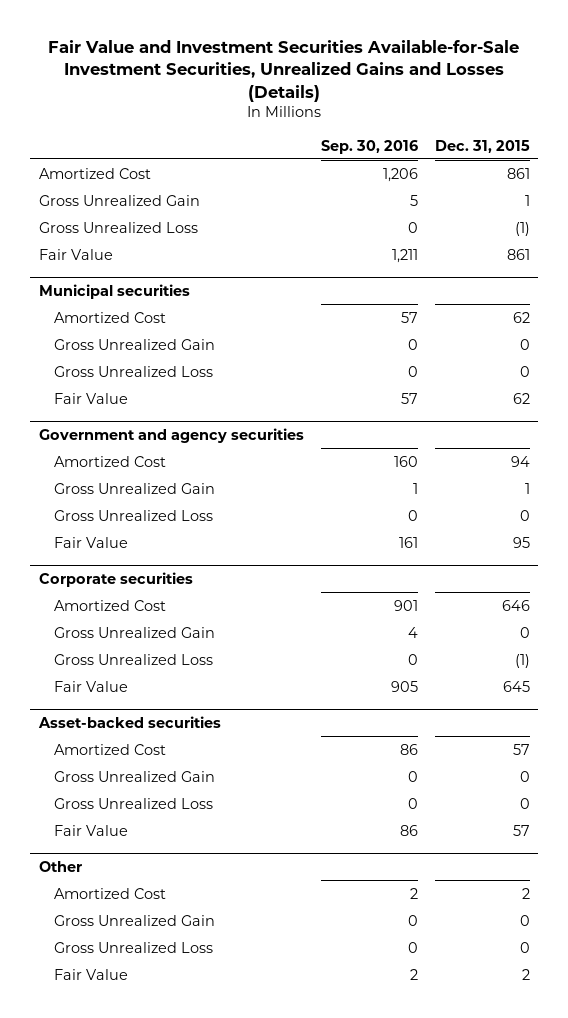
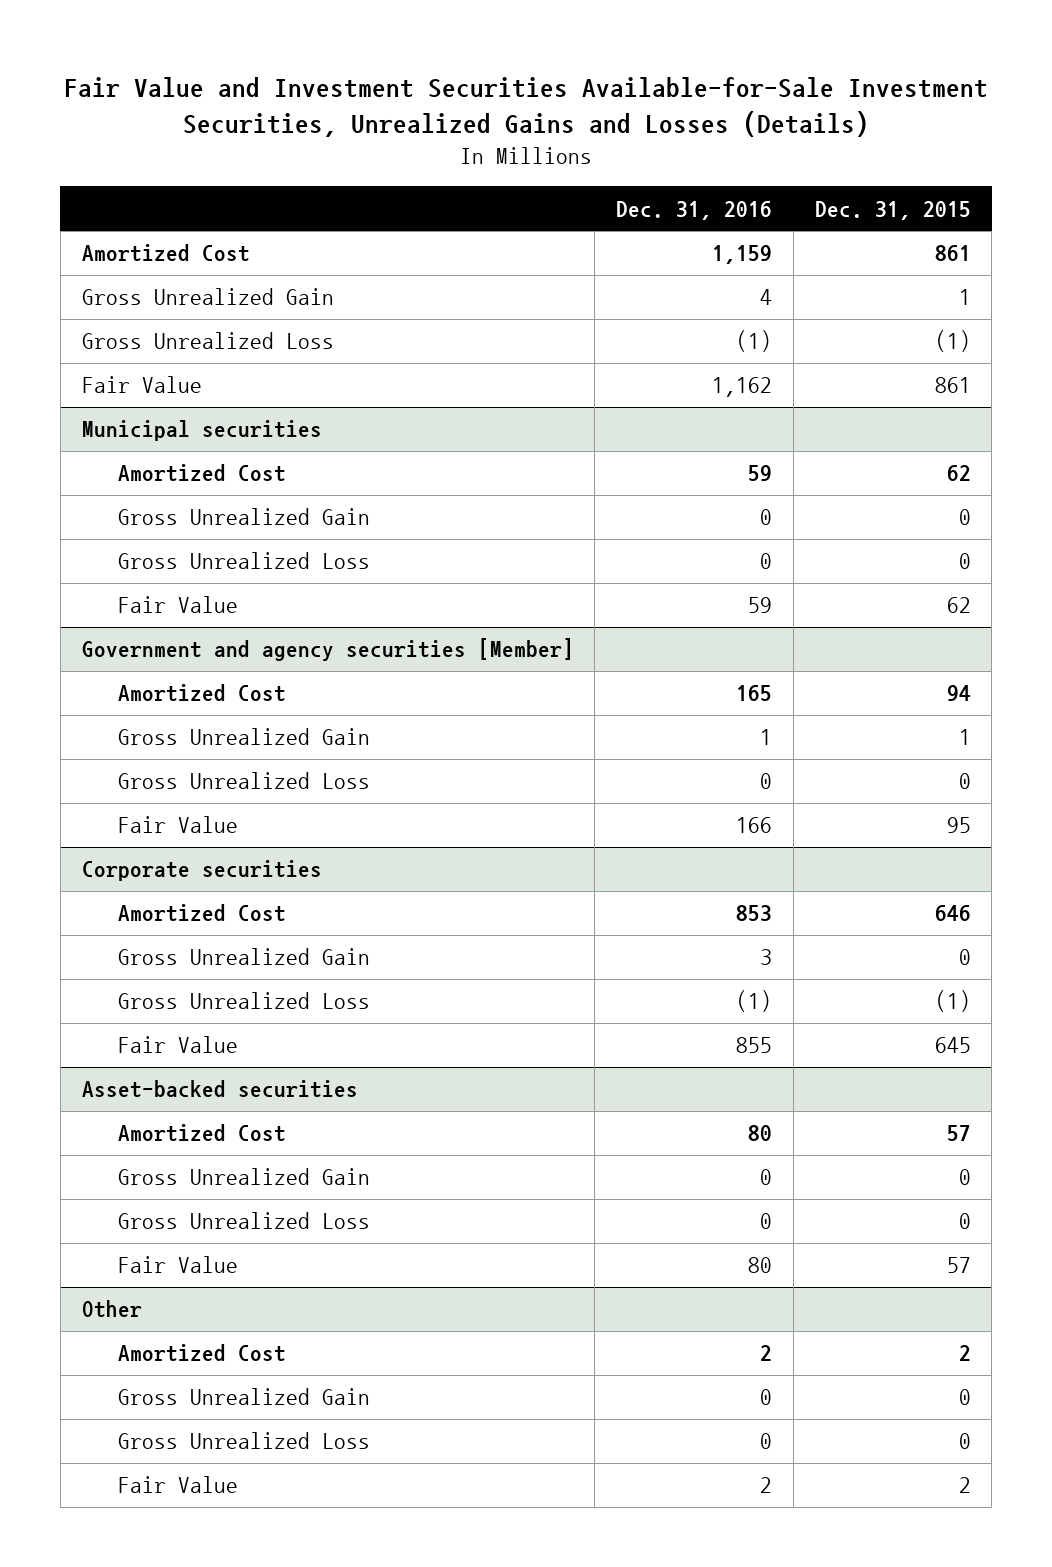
[320,139,418,154] Sep. 30, 2016 -> none
none -> [616,200,773,220] Dec. 31, 2016
[38,428,304,444] Government and agency securities -> [81,638,574,662] Government and agency securities [Member]

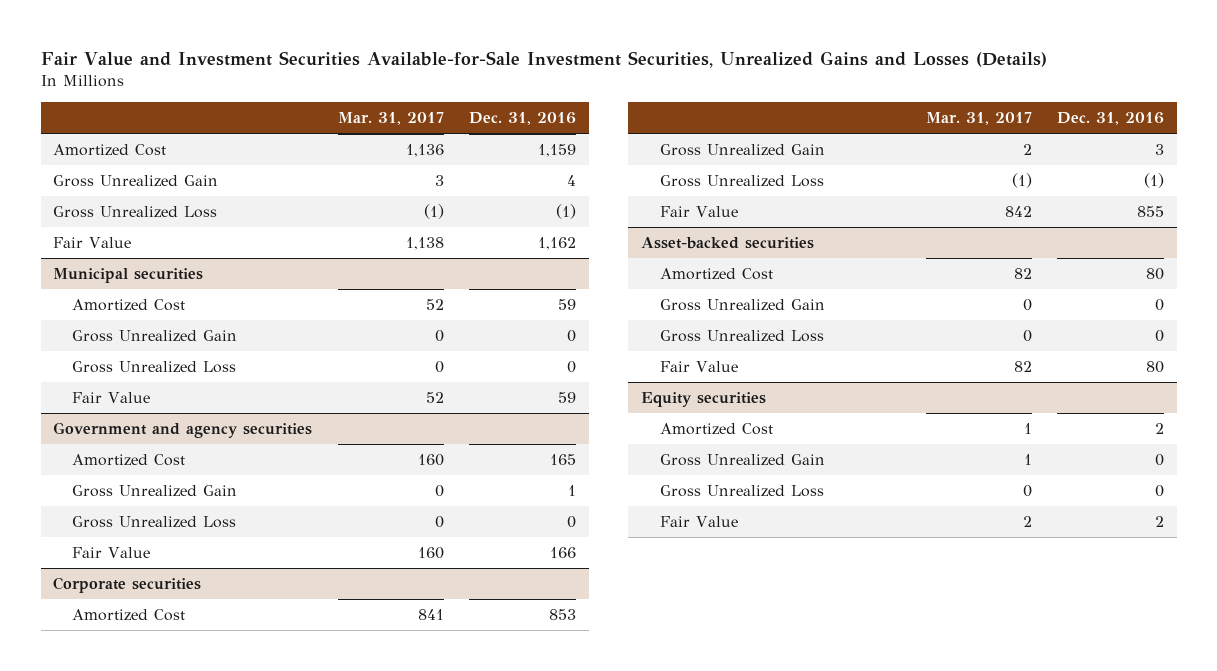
[814,200,971,220] Dec. 31, 2015 -> none
none -> [337,112,444,126] Mar. 31, 2017
[81,638,574,662] Government and agency securities [Member] -> [53,421,313,438] Government and agency securities
[81,1300,142,1319] Other -> none
none -> [641,391,767,407] Equity securities

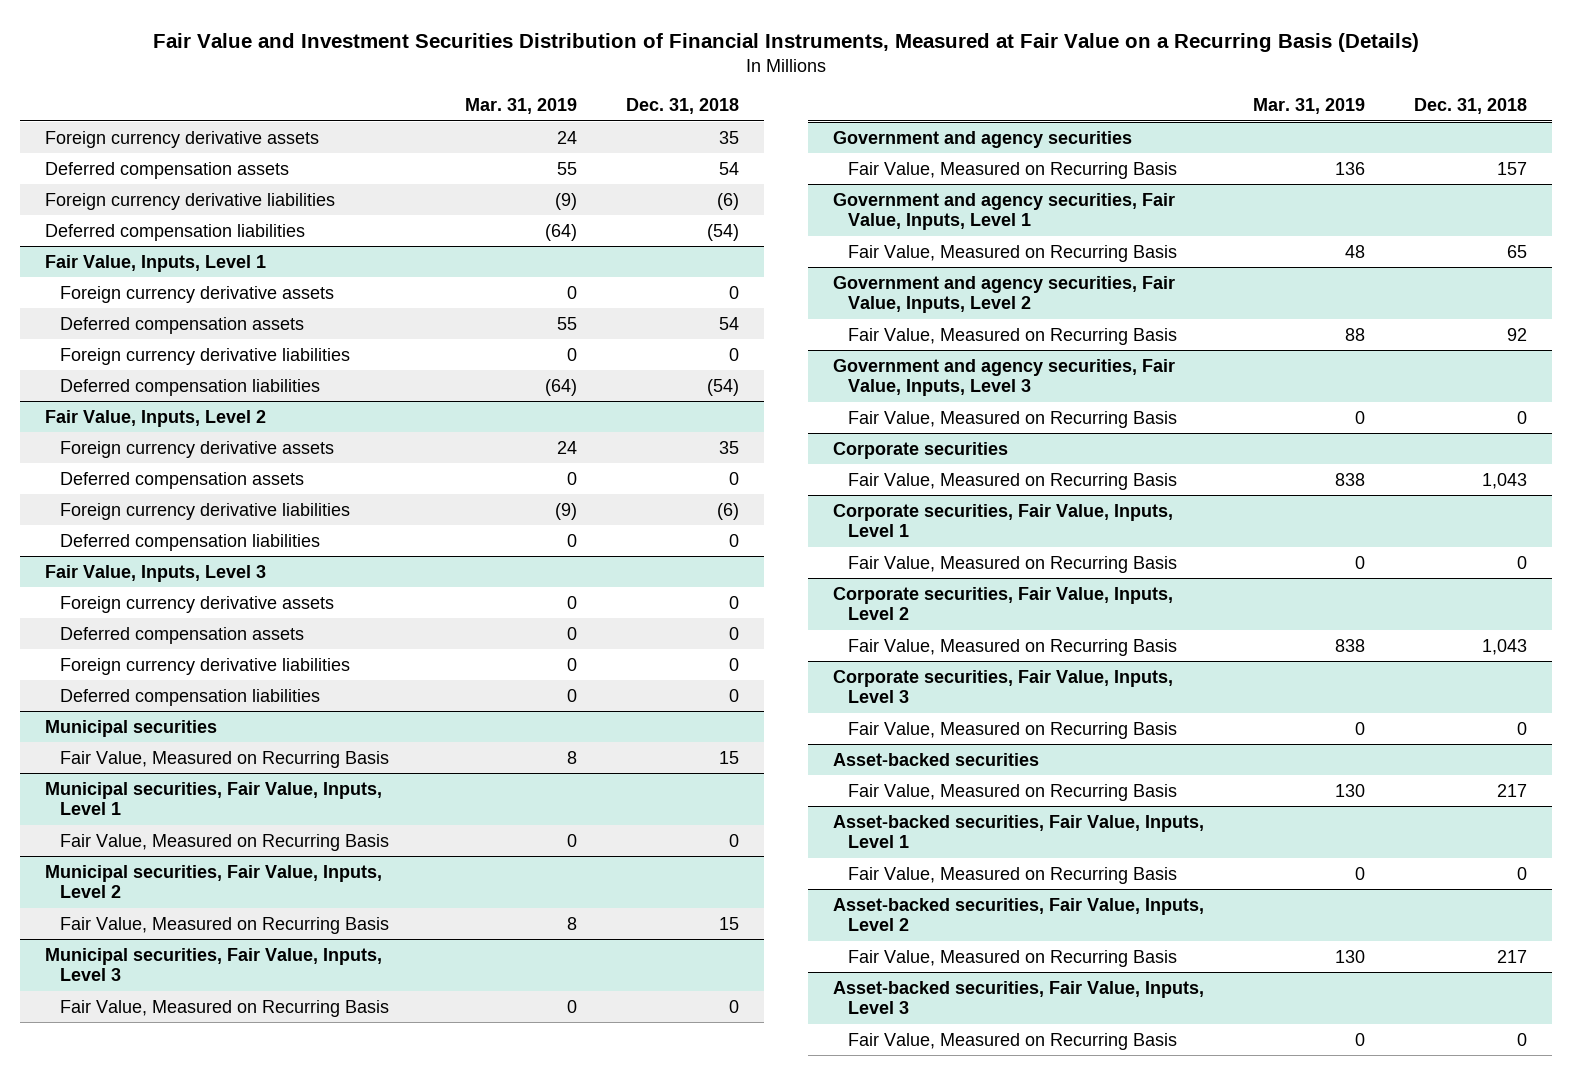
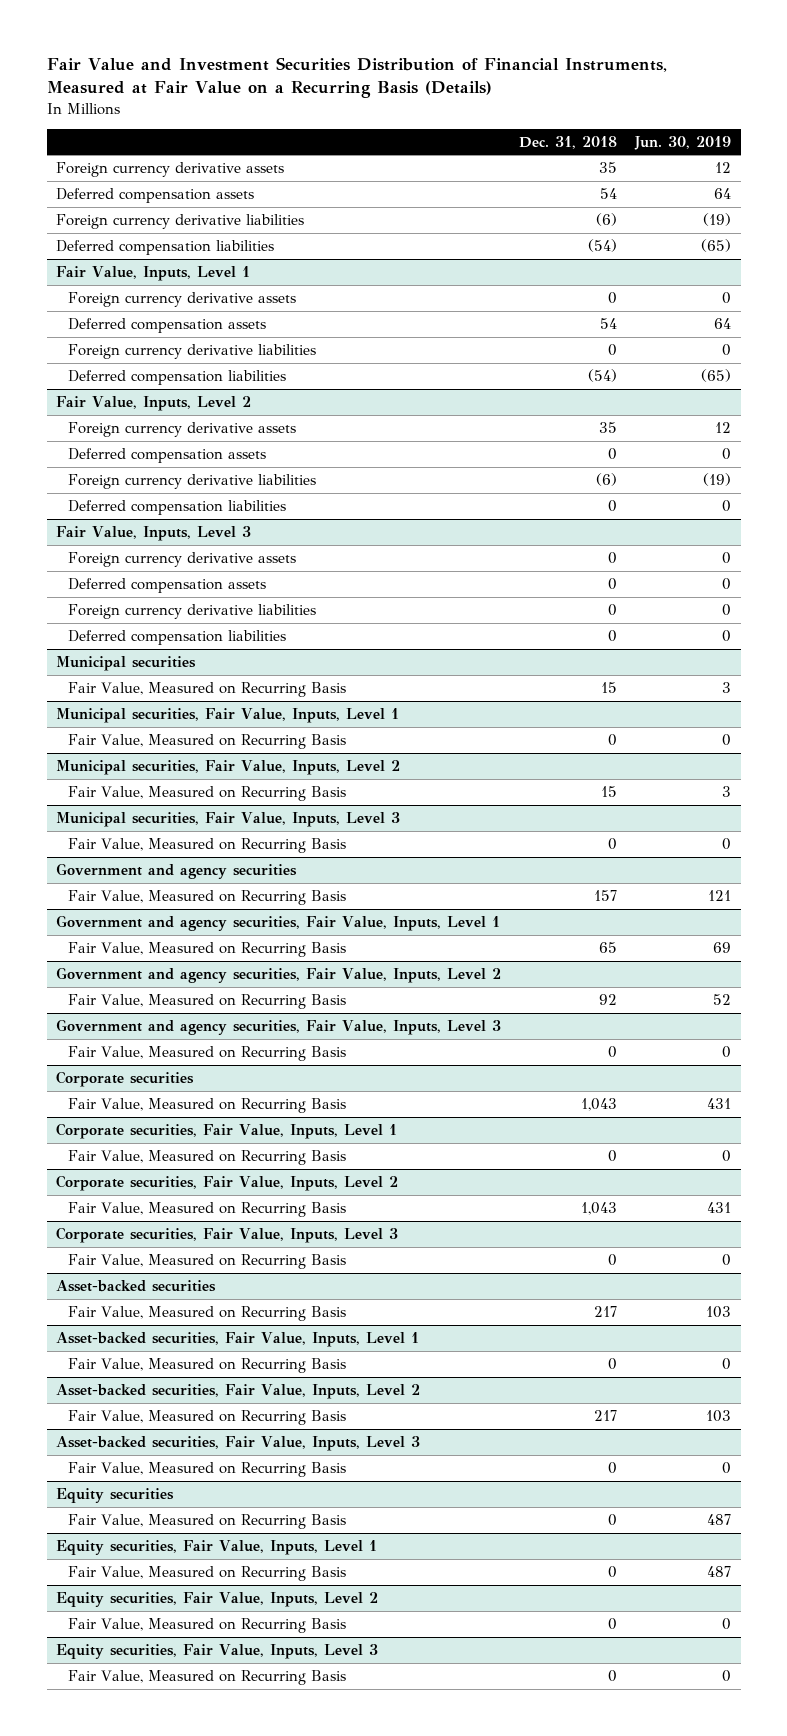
[464,98,577,115] Mar. 31, 2019 -> none
none -> [634,135,732,150] Jun. 30, 2019
none -> [55,1488,174,1504] Equity securities
none -> [68,1514,347,1530] Fair Value, Measured on Recurring Basis
none -> [55,1540,377,1556] Equity securities, Fair Value, Inputs, Level 1
none -> [68,1566,347,1582] Fair Value, Measured on Recurring Basis
none -> [55,1592,378,1608] Equity securities, Fair Value, Inputs, Level 2
none -> [68,1618,347,1634] Fair Value, Measured on Recurring Basis
none -> [55,1644,378,1660] Equity securities, Fair Value, Inputs, Level 3
none -> [68,1670,347,1686] Fair Value, Measured on Recurring Basis

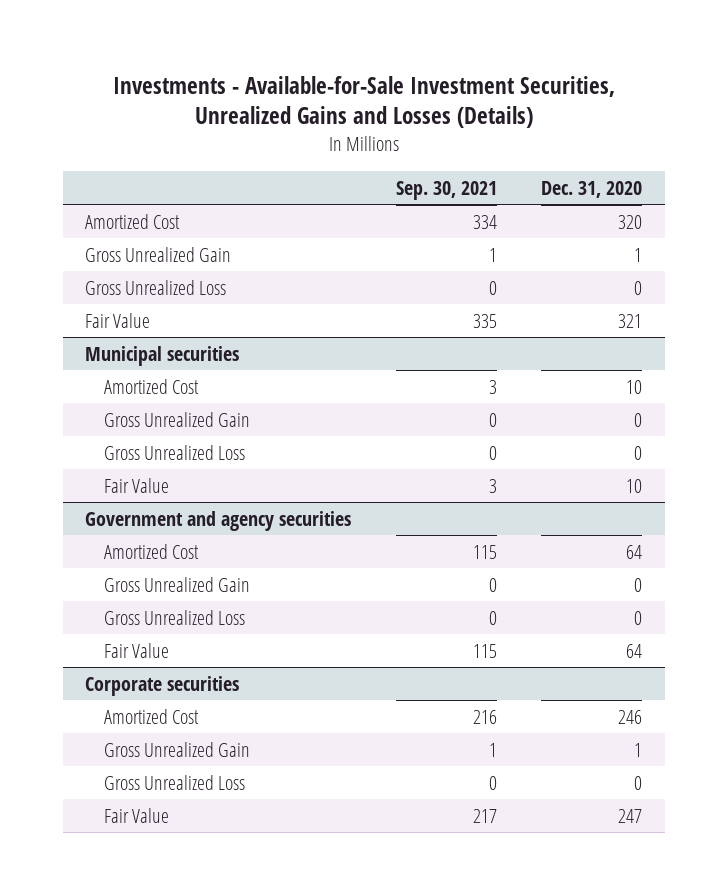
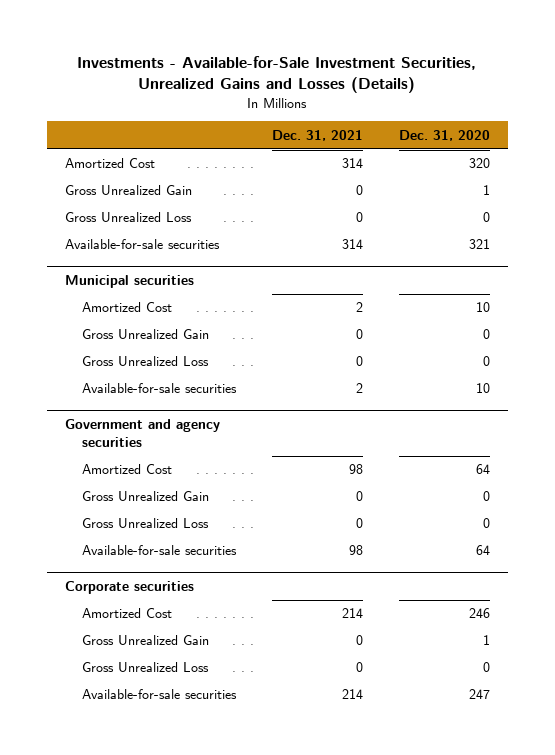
[395,180,497,200] Sep. 30, 2021 -> none
none -> [271,129,363,141] Dec. 31, 2021
[84,312,150,328] Fair Value -> [64,239,220,250] Available-for-sale securities
[103,477,169,493] Fair Value -> [81,383,237,394] Available-for-sale securities
[103,642,169,658] Fair Value -> [81,545,237,556] Available-for-sale securities
[103,807,169,823] Fair Value -> [81,689,237,700] Available-for-sale securities

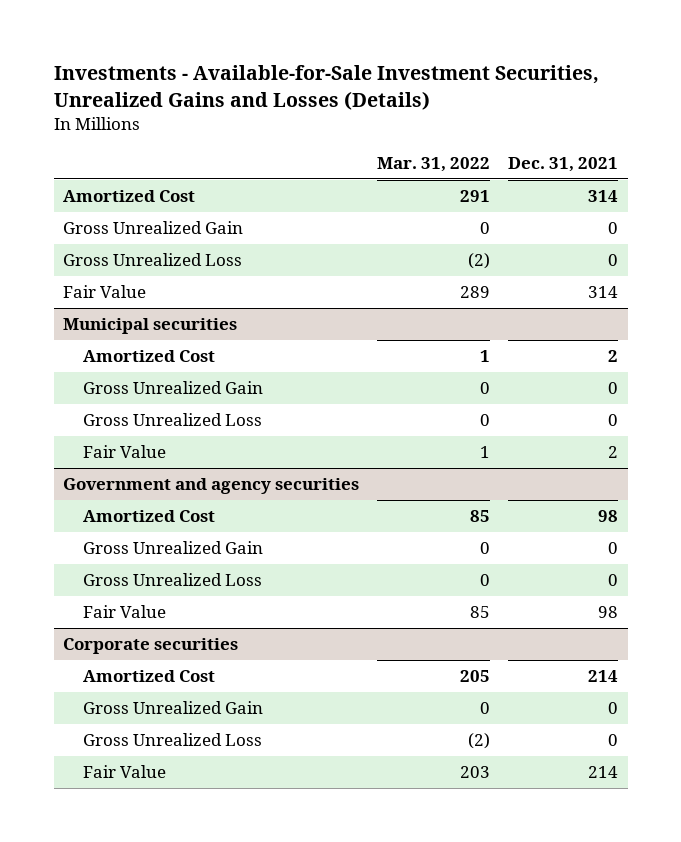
[399,129,491,141] Dec. 31, 2020 -> none
none -> [377,156,491,172] Mar. 31, 2022
[64,239,220,250] Available-for-sale securities -> [62,284,146,298] Fair Value
[81,383,237,394] Available-for-sale securities -> [82,444,166,458] Fair Value
[81,545,237,556] Available-for-sale securities -> [82,604,166,618] Fair Value
[81,689,237,700] Available-for-sale securities -> [82,764,166,778] Fair Value

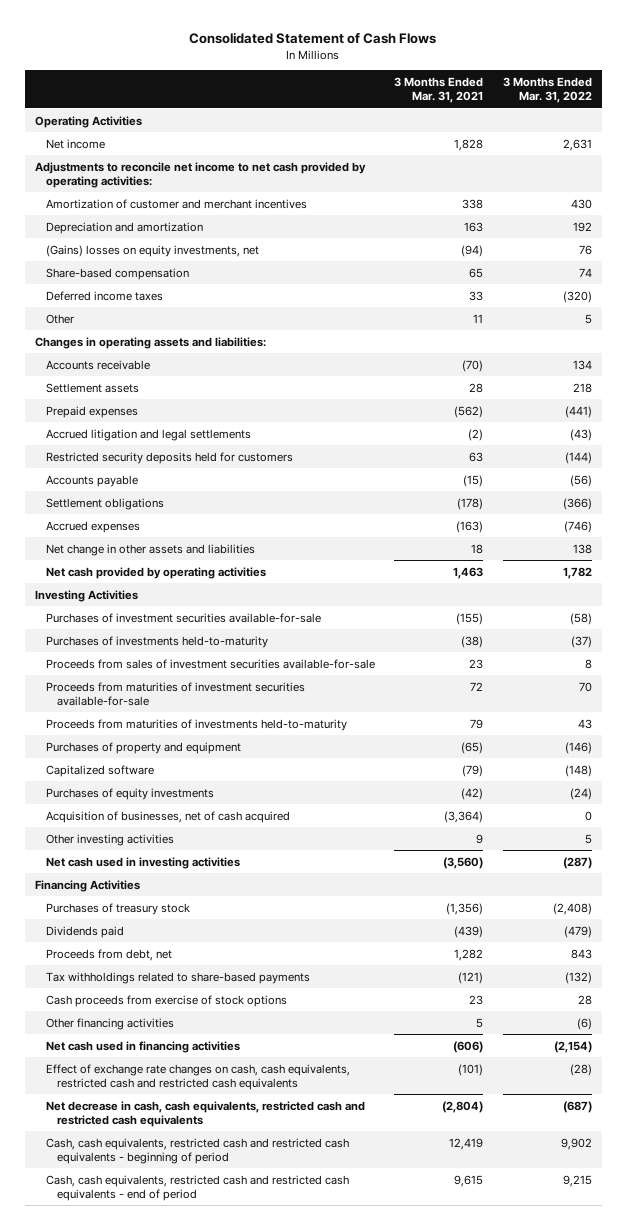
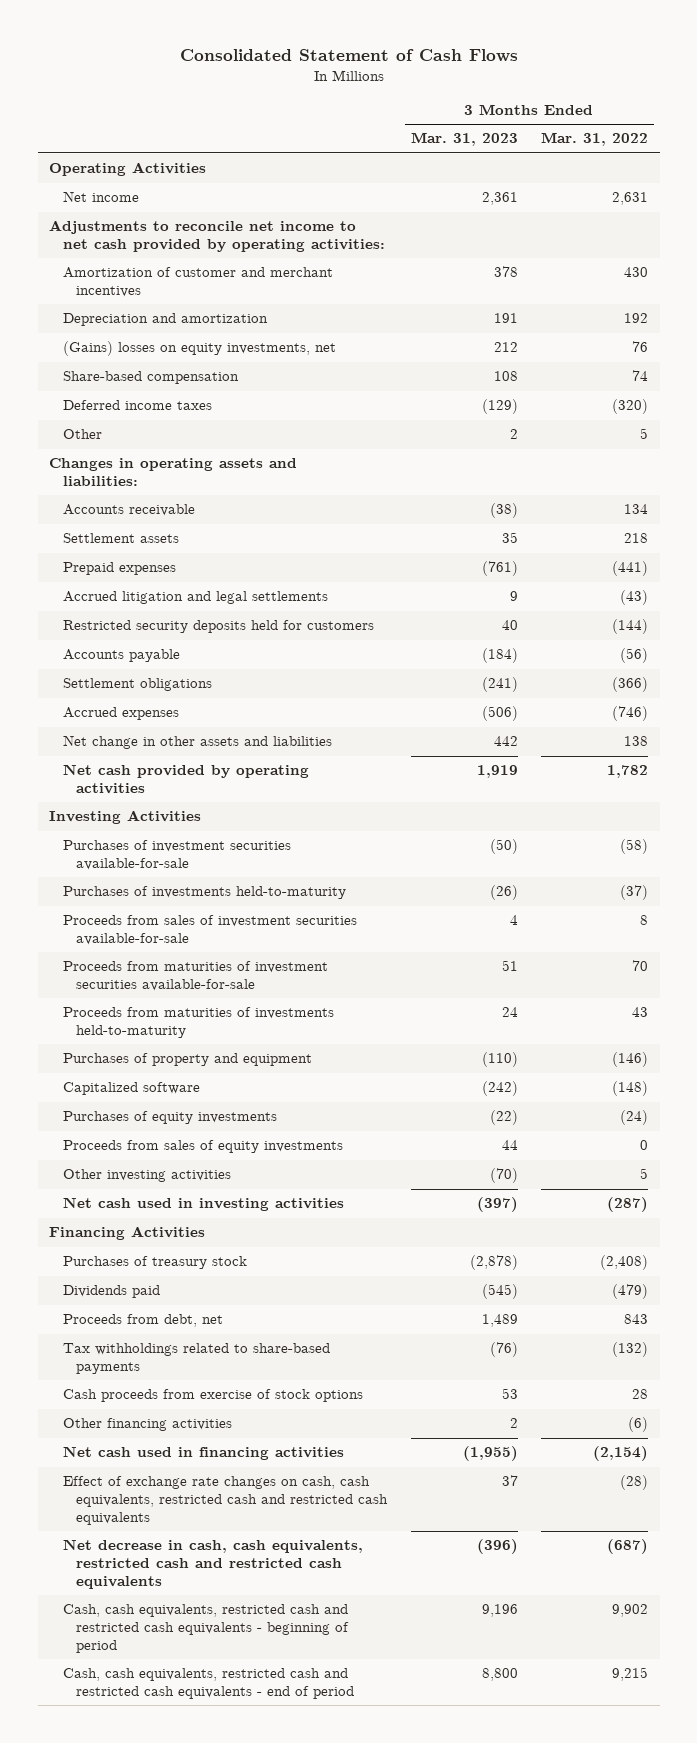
[394,77,484,104] 3 Months Ended Mar. 31, 2021 -> none
none -> [410,132,518,147] Mar. 31, 2023
[45,810,290,823] Acquisition of businesses, net of cash acquired -> none
none -> [62,1140,343,1154] Proceeds from sales of equity investments

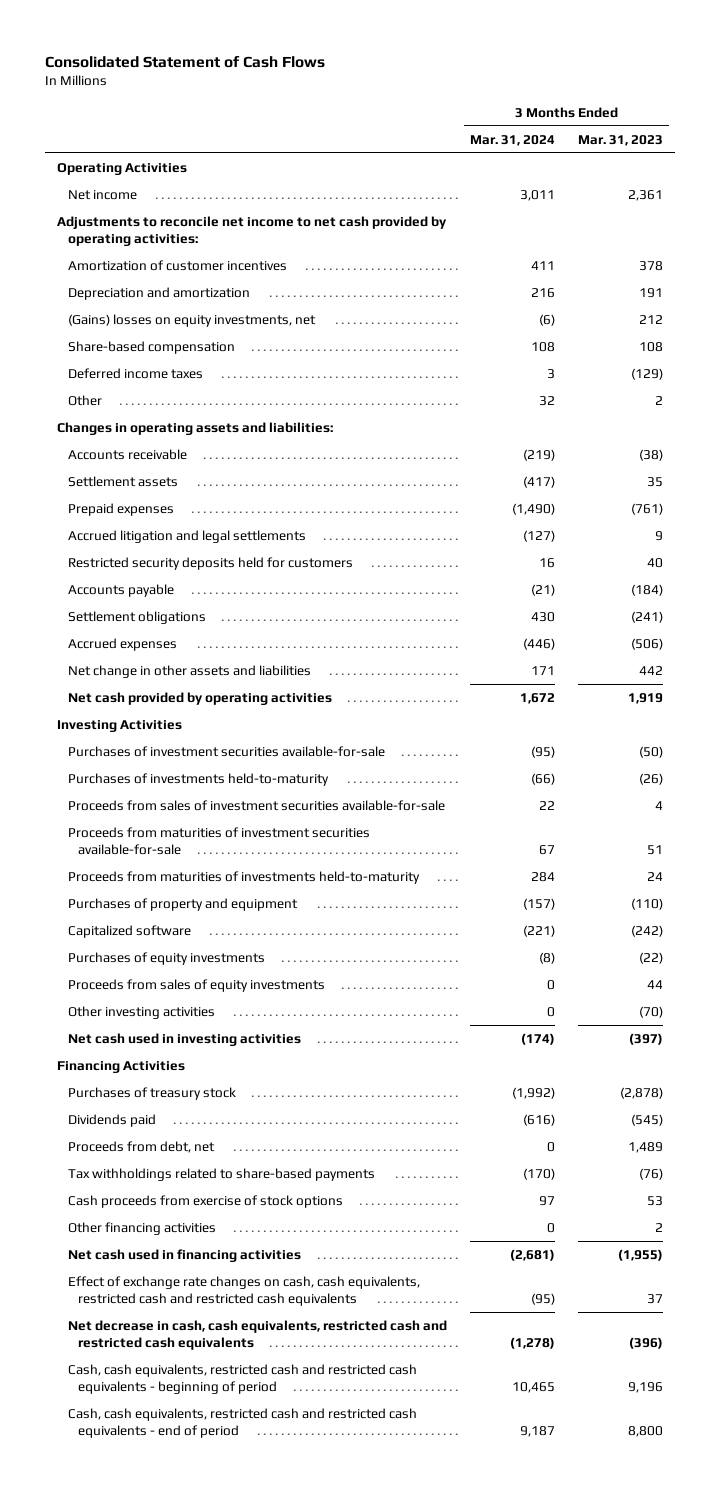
[540,132,648,147] Mar. 31, 2022 -> none
none -> [470,134,556,146] Mar. 31, 2024
[62,267,333,298] Amortization of customer and merchant incentives -> [67,259,287,271] Amortization of customer incentives

